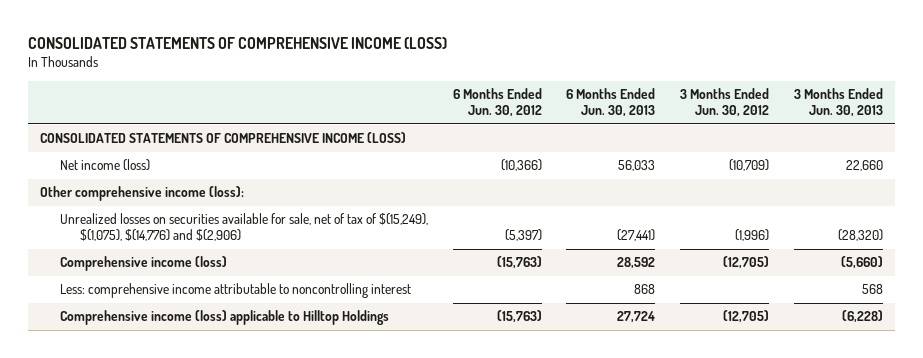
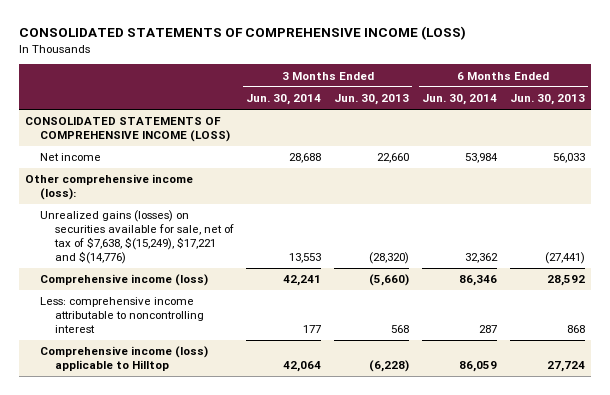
[452,88,542,118] 6 Months Ended Jun. 30, 2012 -> none
[680,88,770,118] 3 Months Ended Jun. 30, 2012 -> none
none -> [246,94,322,106] Jun. 30, 2014
none -> [422,94,498,106] Jun. 30, 2014
[60,159,151,172] Net income (loss) -> [39,153,101,162] Net income
[60,213,429,242] Unrealized losses on securities available for sale, net of tax of $(15,249), $(1,075), $(14,776) and $(2,906) -> [39,210,234,264] Unrealized gains (losses) on securities available for sale, net of tax of $7,638, $(15,249), $17,221 and $(14,776)
[60,310,390,326] Comprehensive income (loss) applicable to Hilltop Holdings -> [39,346,208,372] Comprehensive income (loss) applicable to Hilltop

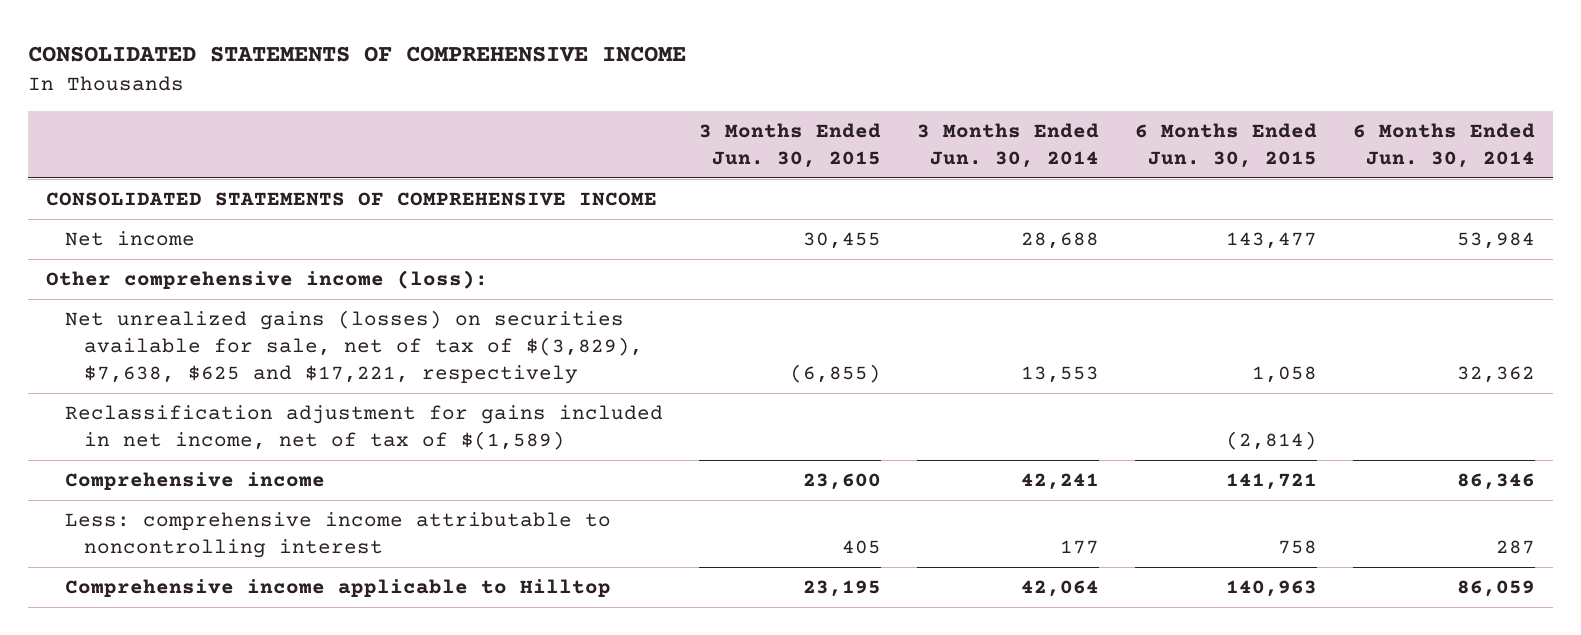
[18,25,466,40] CONSOLIDATED STATEMENTS OF COMPREHENSIVE INCOME (LOSS) -> [28,46,687,63] CONSOLIDATED STATEMENTS OF COMPREHENSIVE INCOME
[334,94,410,106] Jun. 30, 2013 -> none
[509,94,585,106] Jun. 30, 2013 -> none
none -> [698,122,881,168] 3 Months Ended Jun. 30, 2015
none -> [1134,122,1317,168] 6 Months Ended Jun. 30, 2015
[24,117,230,143] CONSOLIDATED STATEMENTS OF COMPREHENSIVE INCOME (LOSS) -> [46,192,658,207] CONSOLIDATED STATEMENTS OF COMPREHENSIVE INCOME
[39,210,234,264] Unrealized gains (losses) on securities available for sale, net of tax of $7,638, $(15,249), $17,221 and $(14,776) -> [65,310,643,385] Net unrealized gains (losses) on securities available for sale, net of tax of $(3,829), $7,638, $625 and $17,221, respectively
none -> [65,405,664,451] Reclassification adjustment for gains included in net income, net of tax of $(1,589)
[39,274,208,287] Comprehensive income (loss) -> [65,472,326,491] Comprehensive income
[39,346,208,372] Comprehensive income (loss) applicable to Hilltop -> [65,579,612,598] Comprehensive income applicable to Hilltop

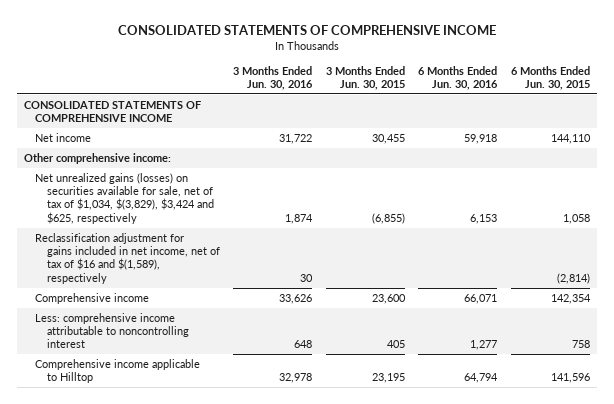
[916,122,1099,168] 3 Months Ended Jun. 30, 2014 -> none
[1352,122,1535,168] 6 Months Ended Jun. 30, 2014 -> none
none -> [233,65,314,90] 3 Months Ended Jun. 30, 2016
none -> [418,65,499,90] 6 Months Ended Jun. 30, 2016
[1225,232,1317,250] 143,477 -> [550,133,591,144] 144,110
[46,270,489,290] Other comprehensive income (loss): -> [24,152,172,164] Other comprehensive income:
[65,310,643,385] Net unrealized gains (losses) on securities available for sale, net of tax of $(3,829), $7,638, $625 and $17,221, respectively -> [35,172,214,224] Net unrealized gains (losses) on securities available for sale, net of tax of $1,034, $(3,829), $3,424 and $625, respectively
[65,405,664,451] Reclassification adjustment for gains included in net income, net of tax of $(1,589) -> [35,232,220,284] Reclassification adjustment for gains included in net income, net of tax of $16 and $(1,589), respectively
[1225,473,1317,491] 141,721 -> [550,293,591,304] 142,354
[1225,580,1317,598] 140,963 -> [550,373,590,384] 141,596

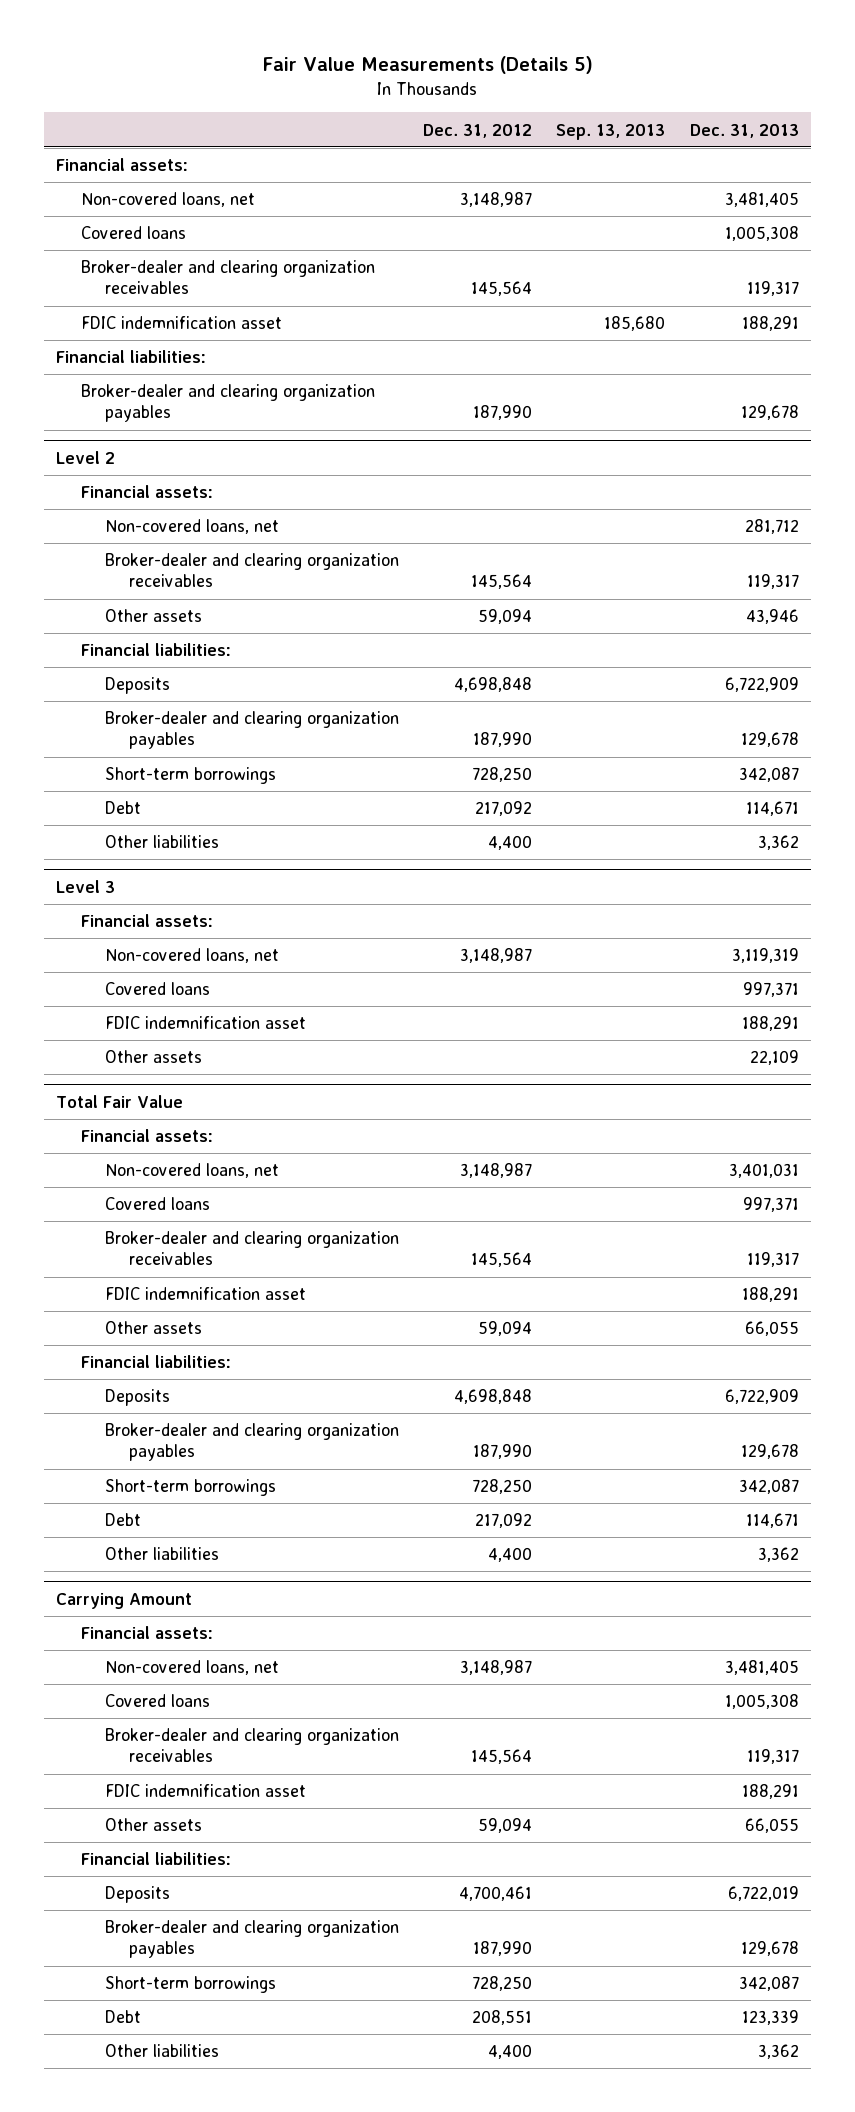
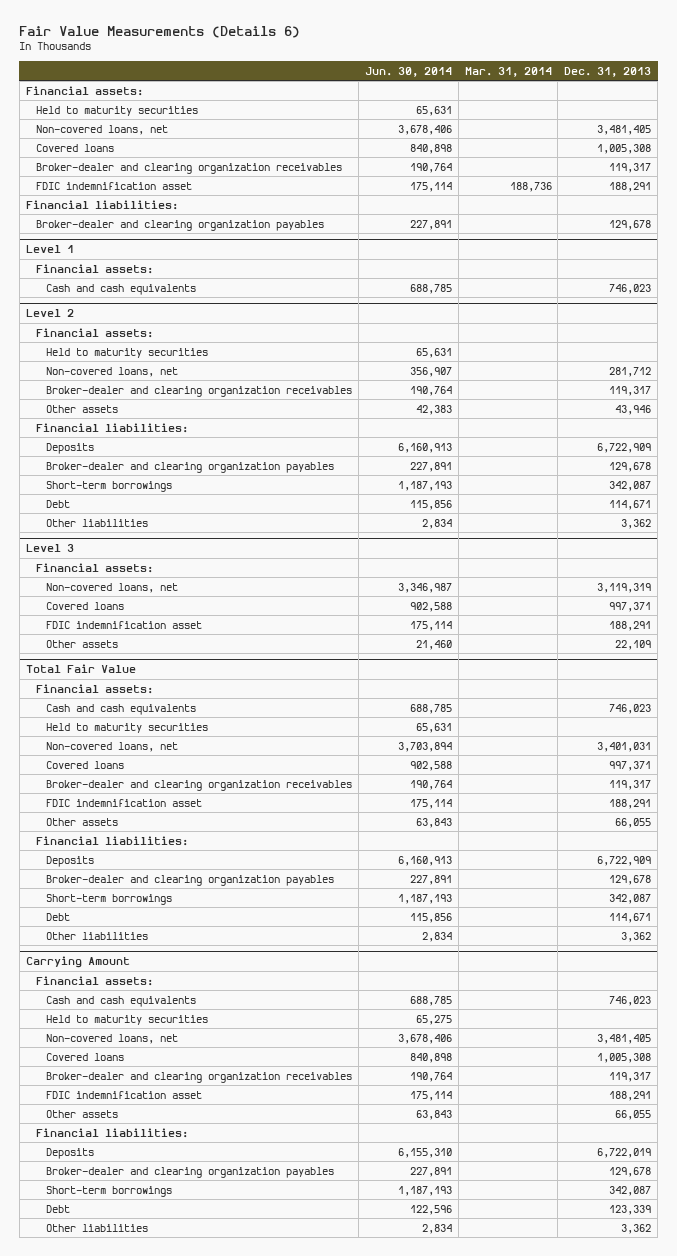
[262,56,594,75] Fair Value Measurements (Details 5) -> [19,25,301,38] Fair Value Measurements (Details 6)
[423,123,533,138] Dec. 31, 2012 -> none
[556,123,666,140] Sep. 13, 2013 -> none
none -> [364,66,452,77] Jun. 30, 2014
none -> [464,66,552,77] Mar. 31, 2014
none -> [35,105,198,116] Held to maturity securities
none -> [25,245,74,254] Level 1
none -> [35,263,153,274] Financial assets:
none -> [46,283,197,295] Cash and cash equivalents
none -> [46,347,209,358] Held to maturity securities
none -> [46,703,197,715] Cash and cash equivalents
none -> [46,722,209,733] Held to maturity securities
none -> [46,995,197,1007] Cash and cash equivalents
none -> [46,1014,209,1025] Held to maturity securities

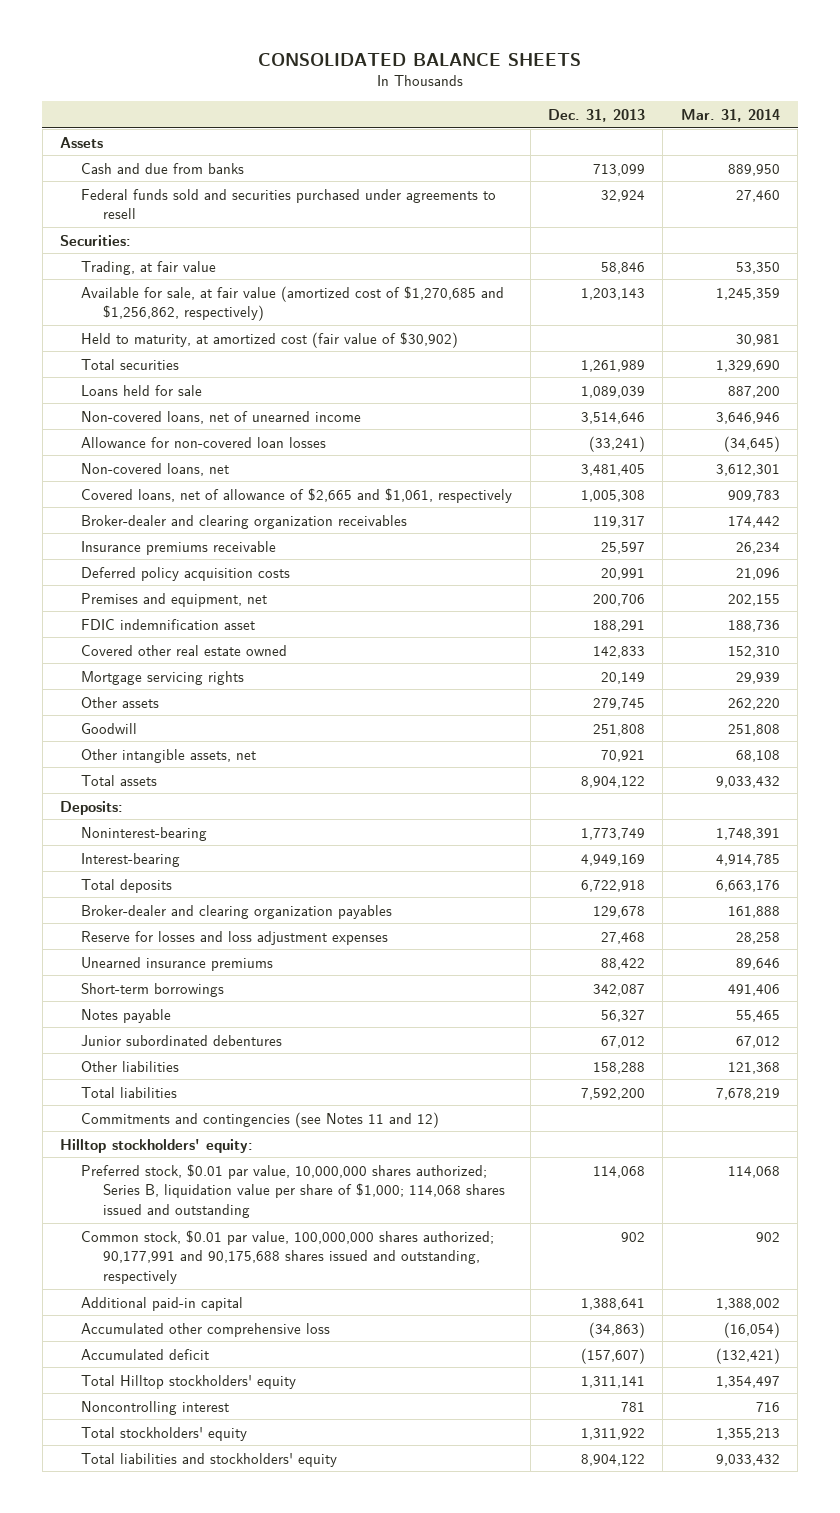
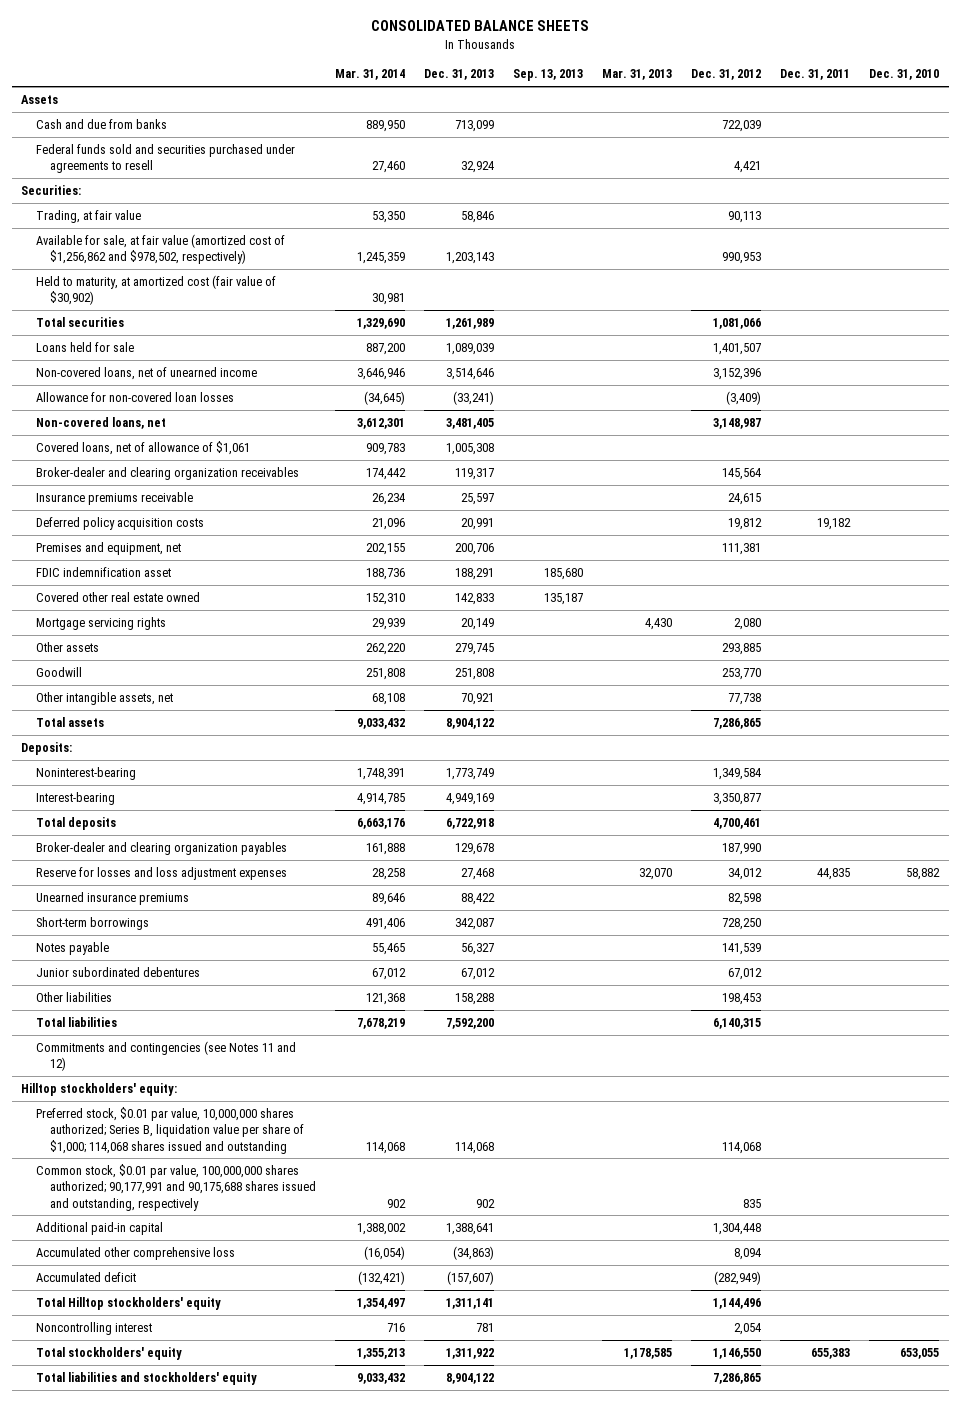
none -> [513,69,584,82] Sep. 13, 2013
none -> [602,69,673,81] Mar. 31, 2013
none -> [691,69,762,81] Dec. 31, 2012
none -> [780,69,851,81] Dec. 31, 2011
none -> [869,69,940,81] Dec. 31, 2010
[81,285,505,322] Available for sale, at fair value (amortized cost of $1,270,685 and $1,256,862, respectively) -> [35,233,285,265] Available for sale, at fair value (amortized cost of $1,256,862 and $978,502, respectively)
[81,487,513,503] Covered loans, net of allowance of $2,665 and $1,061, respectively -> [35,440,250,455] Covered loans, net of allowance of $1,061

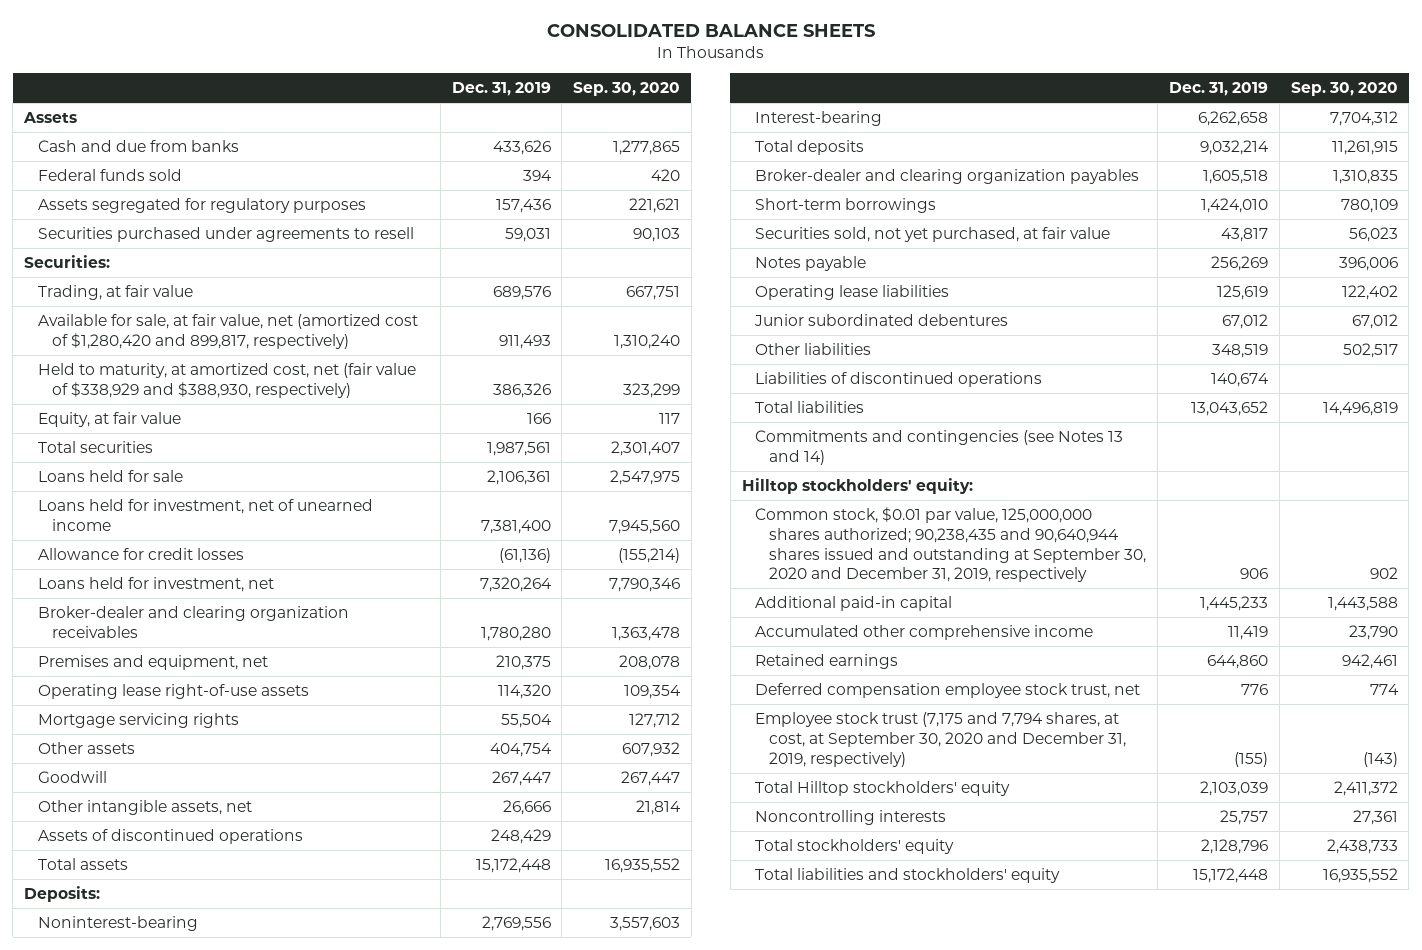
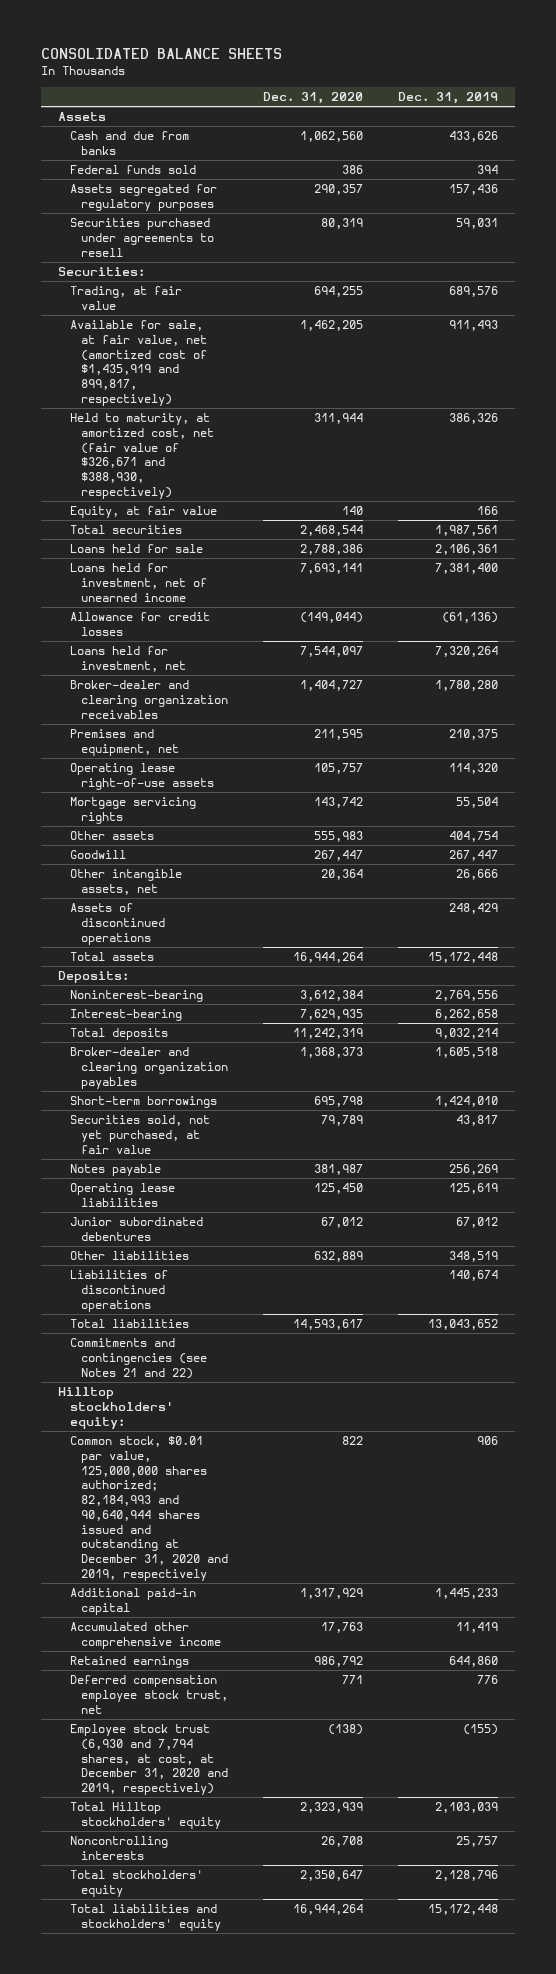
[573,82,681,97] Sep. 30, 2020 -> none
none -> [262,92,363,105] Dec. 31, 2020
[38,313,419,349] Available for sale, at fair value, net (amortized cost of $1,280,420 and 899,817, respectively) -> [69,320,207,406] Available for sale, at fair value, net (amortized cost of $1,435,919 and 899,817, respectively)
[38,362,417,398] Held to maturity, at amortized cost, net (fair value of $338,929 and $388,930, respectively) -> [69,413,214,499] Held to maturity, at amortized cost, net (fair value of $326,671 and $388,930, respectively)
[755,429,1124,465] Commitments and contingencies (see Notes 13 and 14) -> [69,1338,207,1379] Commitments and contingencies (see Notes 21 and 22)
[755,506,1147,583] Common stock, $0.01 par value, 125,000,000 shares authorized; 90,238,435 and 90,640,944 shares issued and outstanding at September 30, 2020 and December 31, 2019, respectively -> [69,1436,228,1581] Common stock, $0.01 par value, 125,000,000 shares authorized; 82,184,993 and 90,640,944 shares issued and outstanding at December 31, 2020 and 2019, respectively
[755,711,1127,767] Employee stock trust (7,175 and 7,794 shares, at cost, at September 30, 2020 and December 31, 2019, respectively) -> [69,1724,228,1796] Employee stock trust (6,930 and 7,794 shares, at cost, at December 31, 2020 and 2019, respectively)

